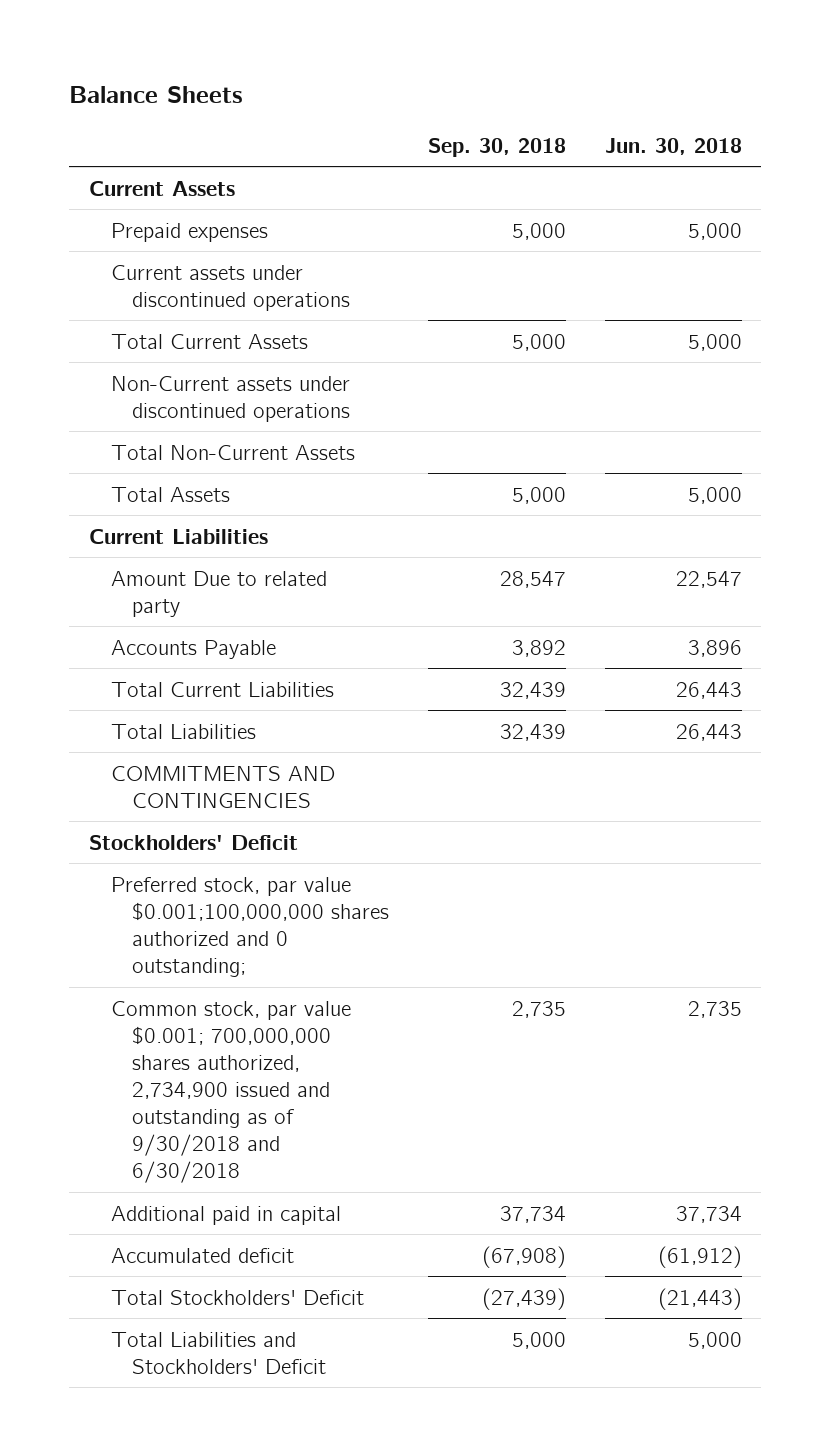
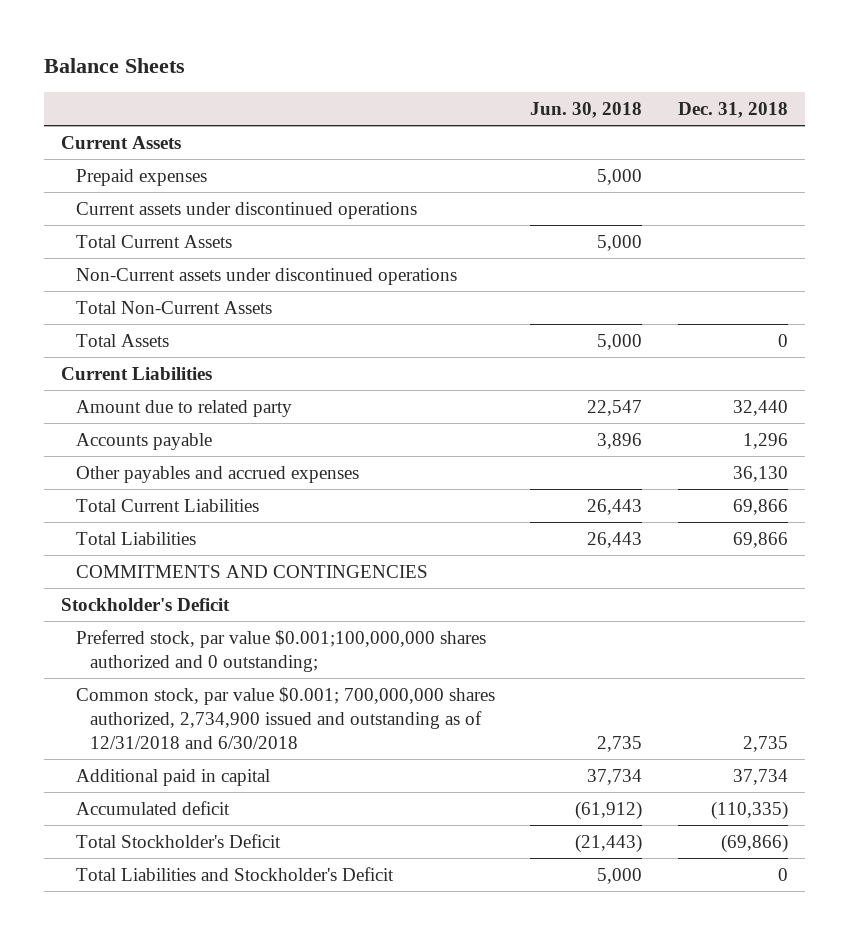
[428,137,567,157] Sep. 30, 2018 -> none
none -> [677,101,788,118] Dec. 31, 2018
[110,570,327,617] Amount Due to related party -> [75,399,292,417] Amount due to related party
[110,639,276,659] Accounts Payable -> [75,432,212,450] Accounts payable
none -> [75,465,359,483] Other payables and accrued expenses
[88,834,298,850] Stockholders' Deficit -> [61,597,231,611] Stockholder's Deficit
[110,1000,351,1183] Common stock, par value $0.001; 700,000,000 shares authorized, 2,734,900 issued and outstanding as of 9/30/2018 and 6/30/2018 -> [75,686,495,749] Common stock, par value $0.001; 700,000,000 shares authorized, 2,734,900 issued and outstanding as of 12/31/2018 and 6/30/2018
[110,1289,364,1305] Total Stockholders' Deficit -> [75,833,281,848] Total Stockholder's Deficit
[110,1331,327,1374] Total Liabilities and Stockholders' Deficit -> [75,866,394,881] Total Liabilities and Stockholder's Deficit

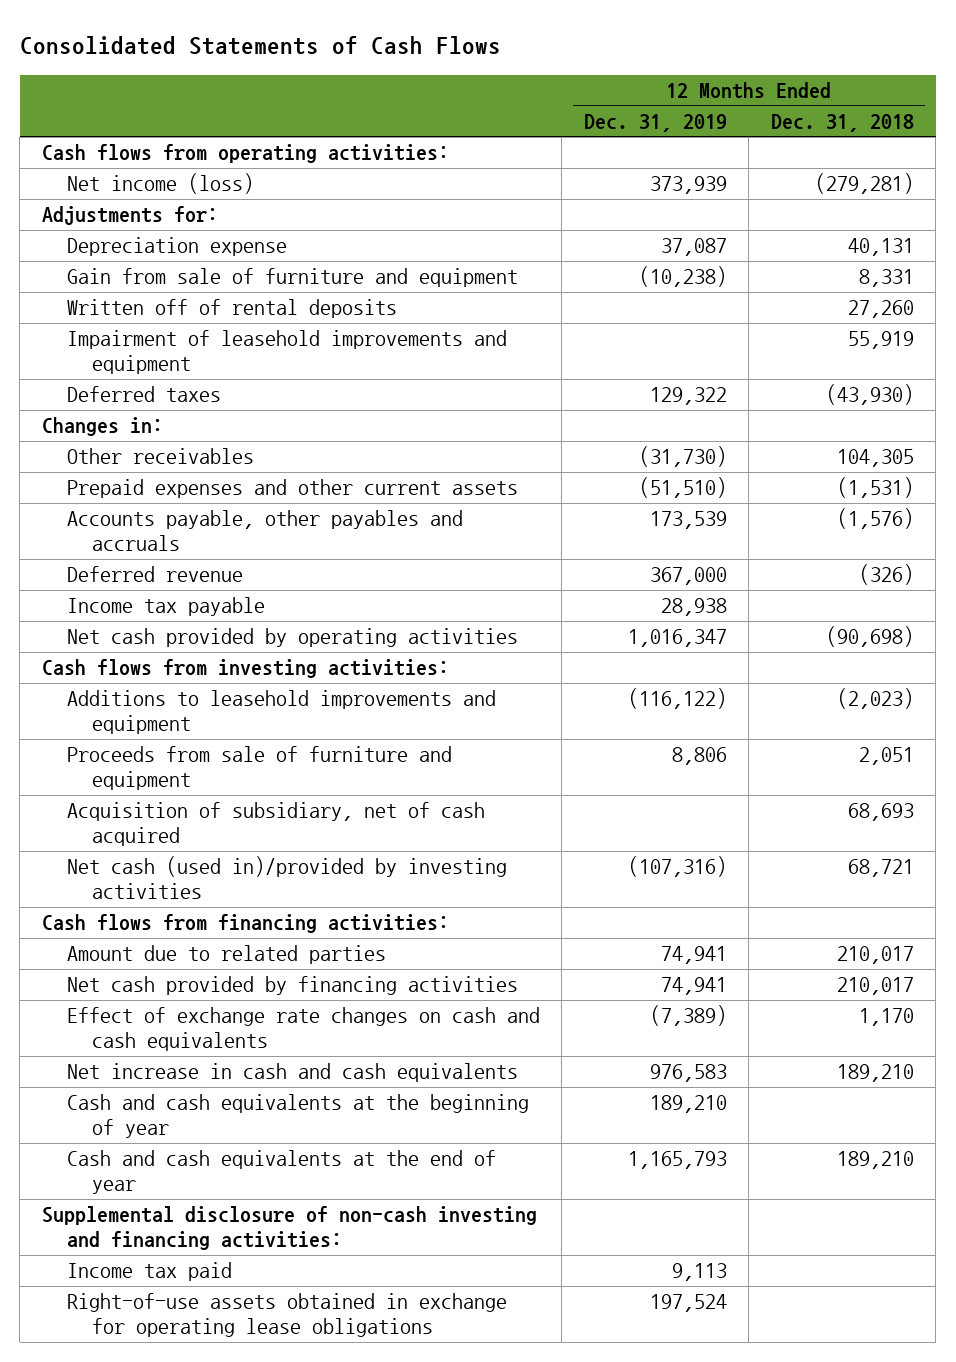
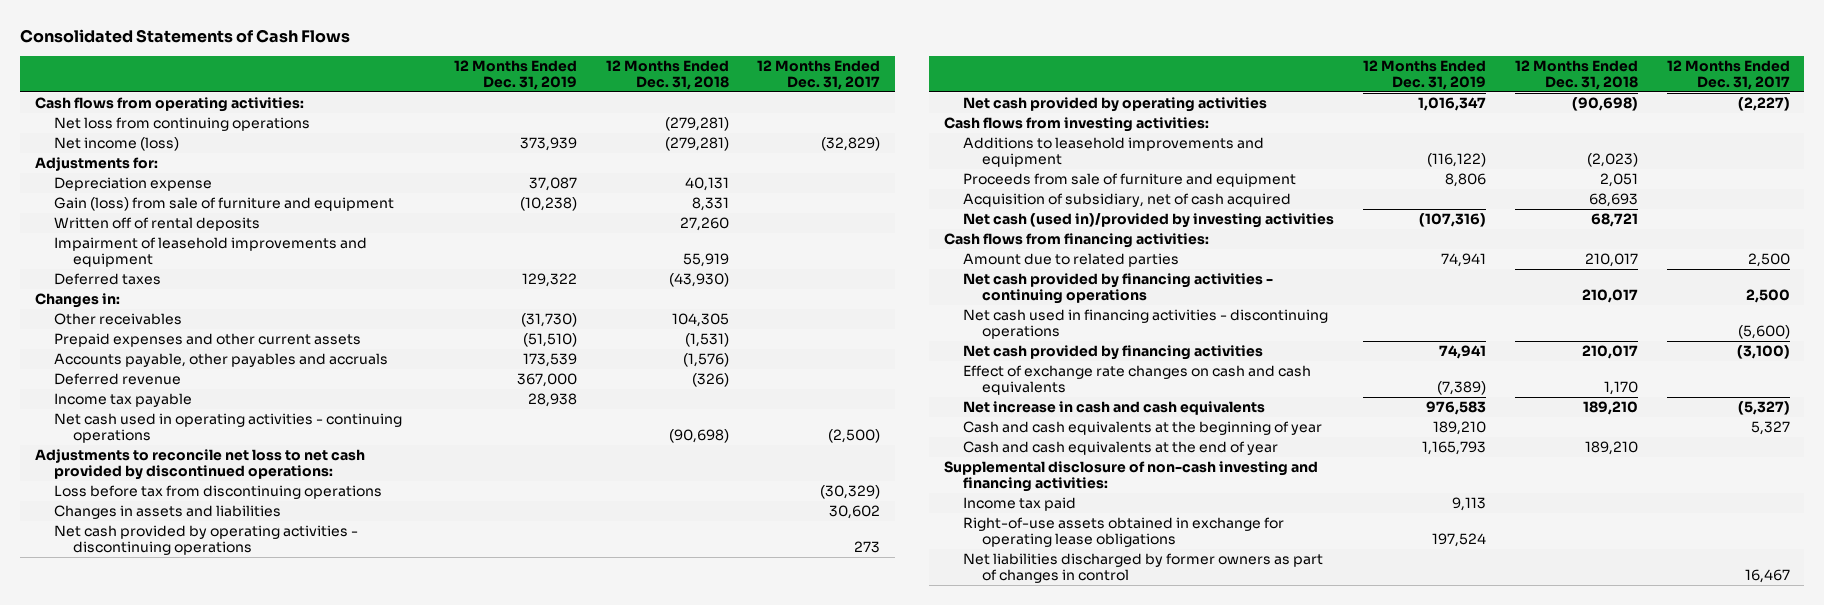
none -> [757,59,881,90] 12 Months Ended Dec. 31, 2017
none -> [53,116,310,131] Net loss from continuing operations
[66,268,518,288] Gain from sale of furniture and equipment -> [53,196,394,211] Gain (loss) from sale of furniture and equipment
none -> [53,412,402,444] Net cash used in operating activities - continuing operations
none -> [34,448,365,481] Adjustments to reconcile net loss to net cash provided by discontinued operations:
none -> [53,484,382,499] Loss before tax from discontinuing operations
none -> [53,504,281,519] Changes in assets and liabilities
none -> [53,524,358,556] Net cash provided by operating activities - discontinuing operations
none -> [962,272,1273,305] Net cash provided by financing activities - continuing operations
none -> [962,308,1328,340] Net cash used in financing activities - discontinuing operations
none -> [962,552,1323,584] Net liabilities discharged by former owners as part of changes in control

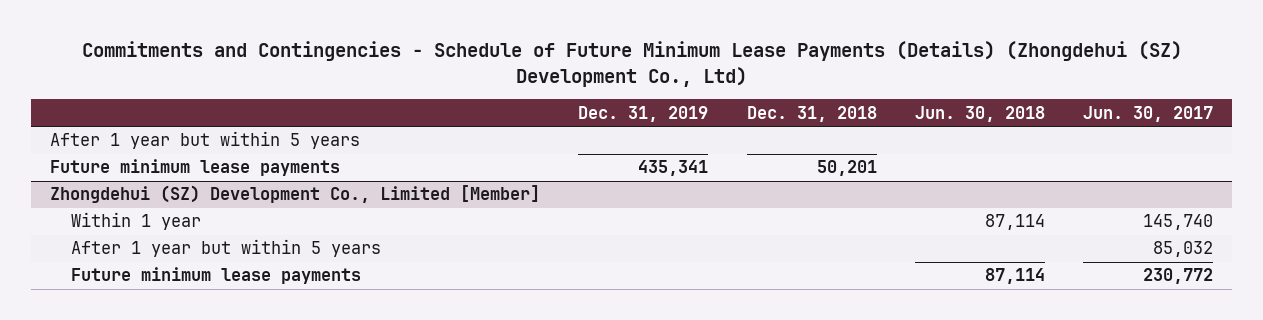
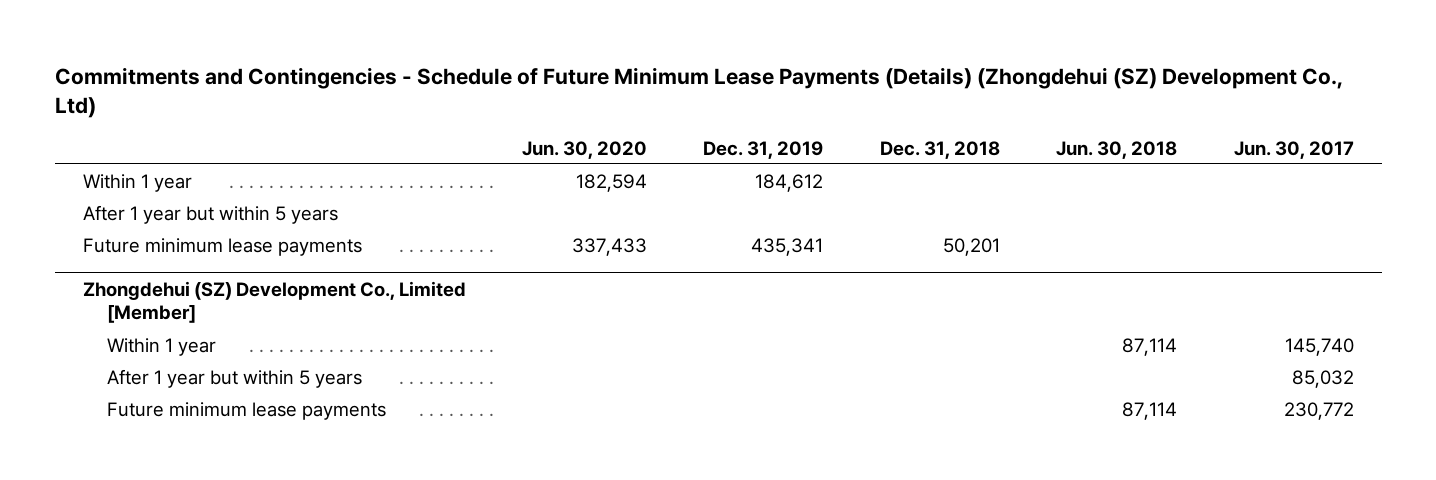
none -> [522,140,648,159] Jun. 30, 2020
none -> [82,173,192,192] Within 1 year

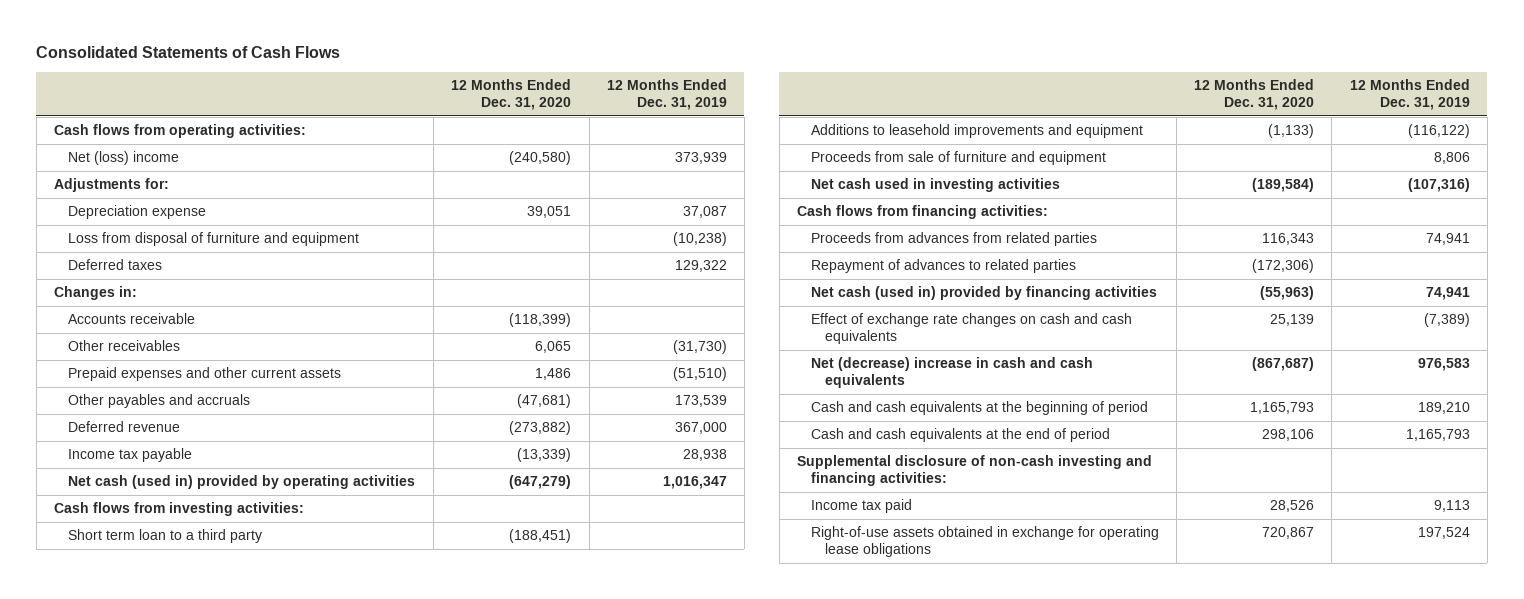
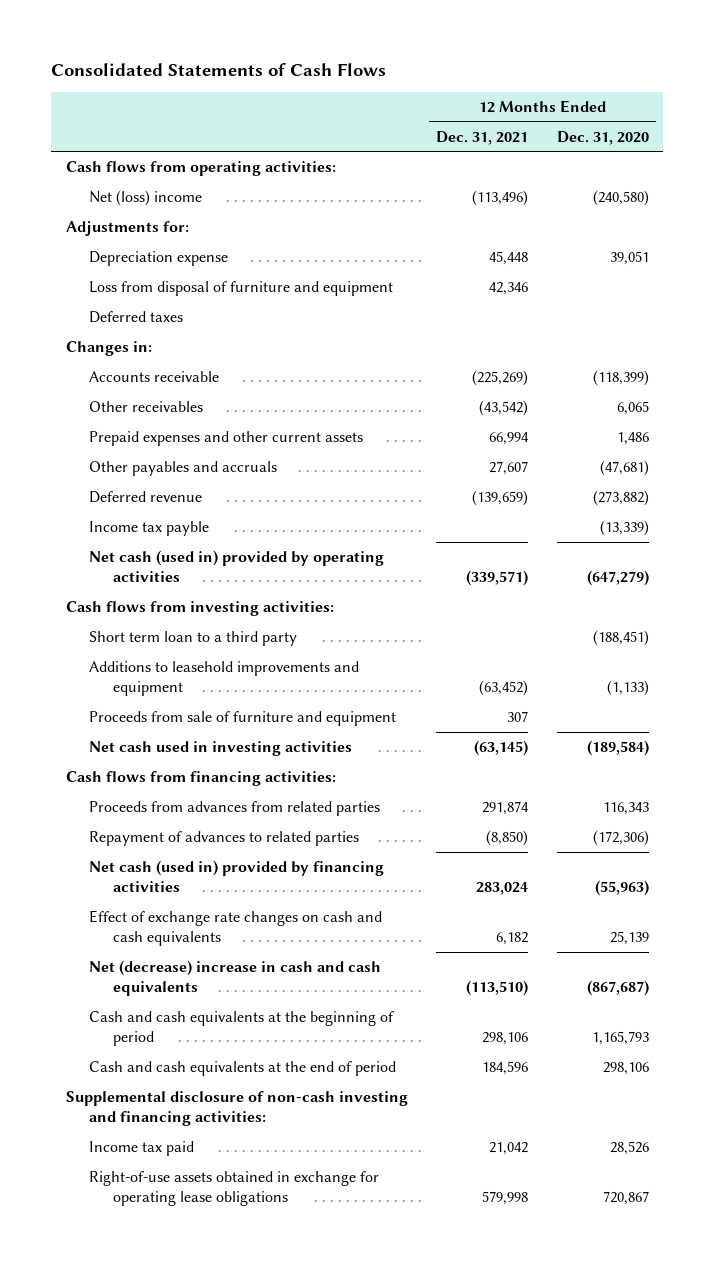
[606,78,727,111] 12 Months Ended Dec. 31, 2019 -> none
none -> [436,130,529,145] Dec. 31, 2021
[67,448,192,463] Income tax payable -> [89,521,210,537] Income tax payble

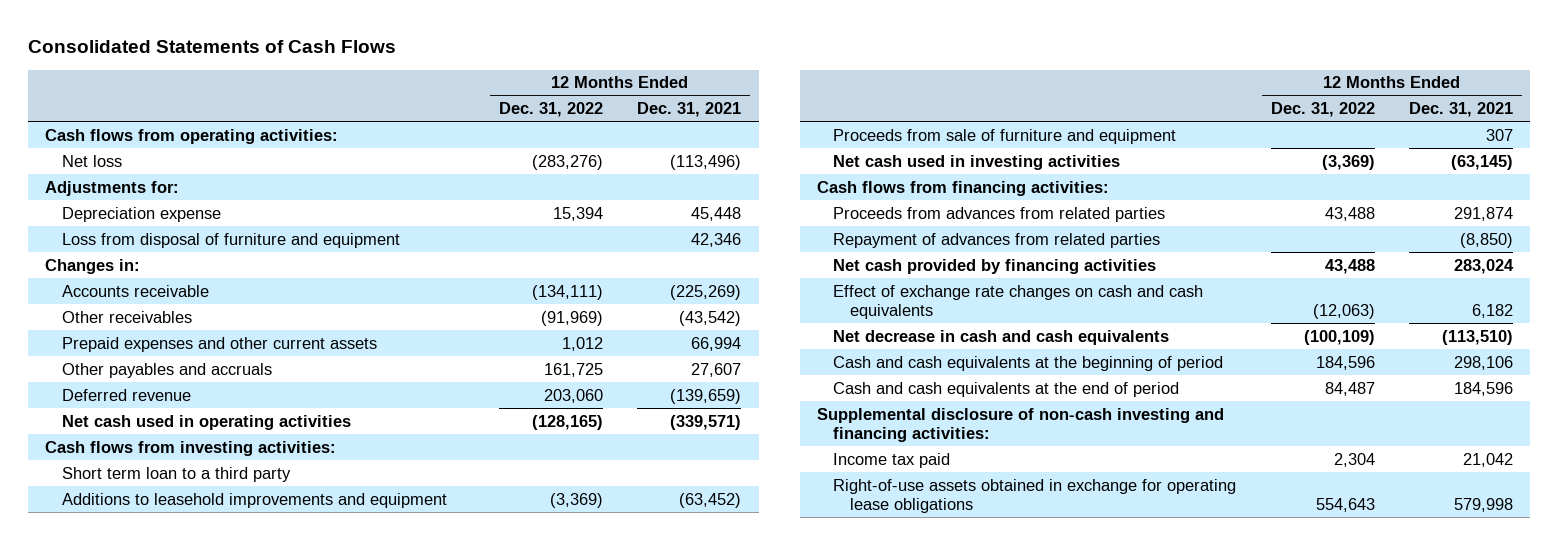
[557,130,650,145] Dec. 31, 2020 -> none
none -> [499,102,604,118] Dec. 31, 2022
[89,190,203,207] Net (loss) income -> [61,154,122,167] Net loss
[89,311,184,324] Deferred taxes -> none
[89,521,210,537] Income tax payble -> none
[89,550,385,582] Net cash (used in) provided by operating activities -> [61,414,351,430] Net cash used in operating activities
[89,831,360,847] Repayment of advances to related parties -> [833,232,1161,248] Repayment of advances from related parties
[89,860,385,892] Net cash (used in) provided by financing activities -> [833,258,1157,274] Net cash provided by financing activities
[89,960,382,996] Net (decrease) increase in cash and cash equivalents -> [833,329,1170,345] Net decrease in cash and cash equivalents

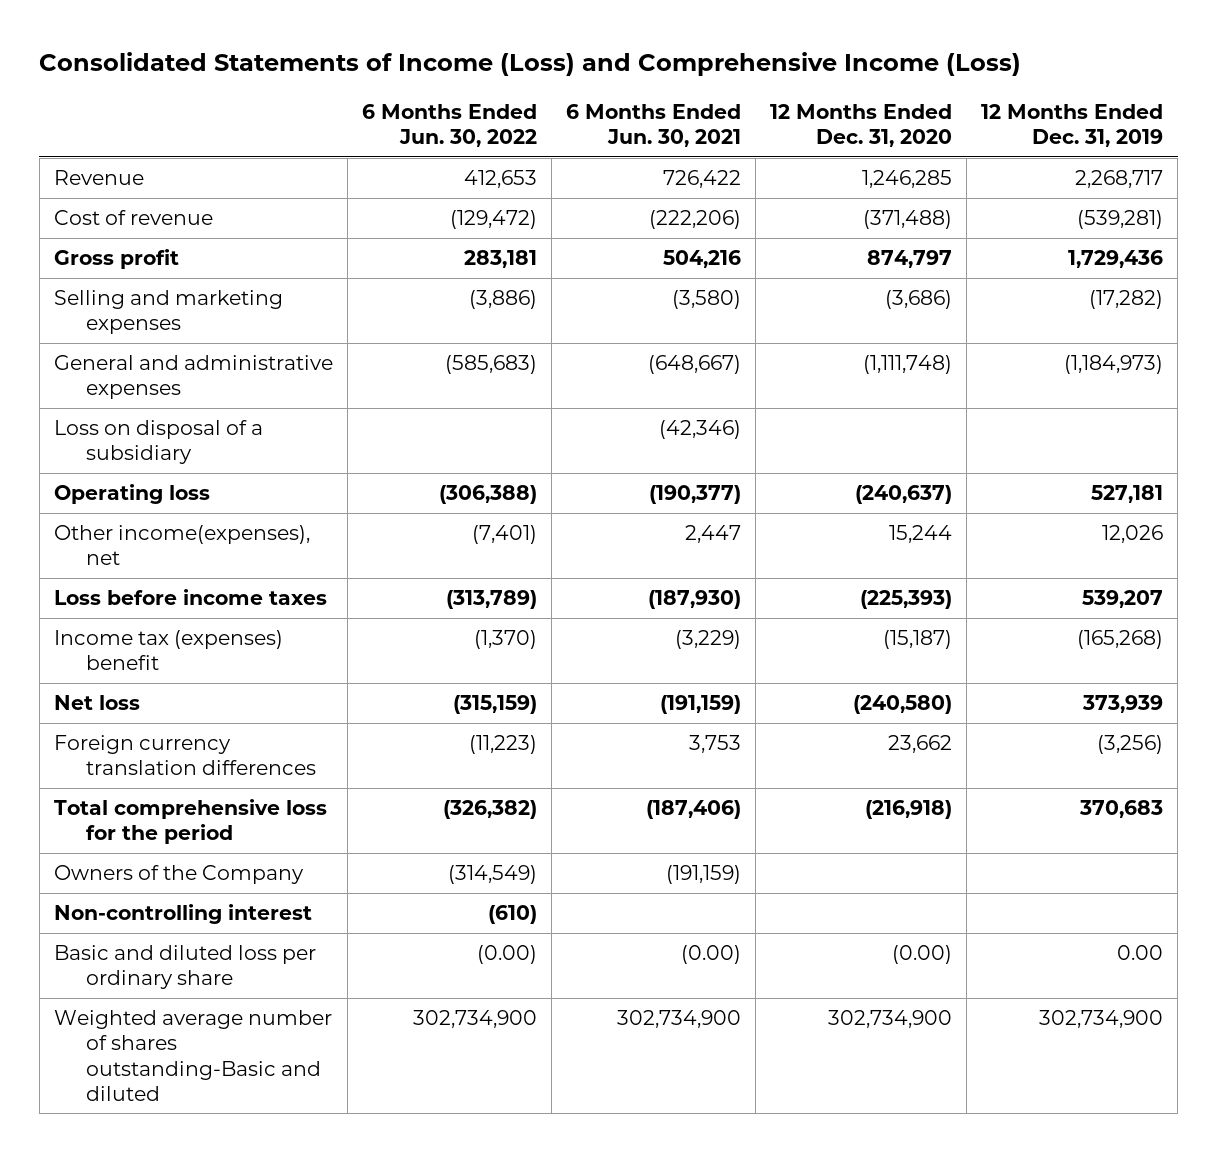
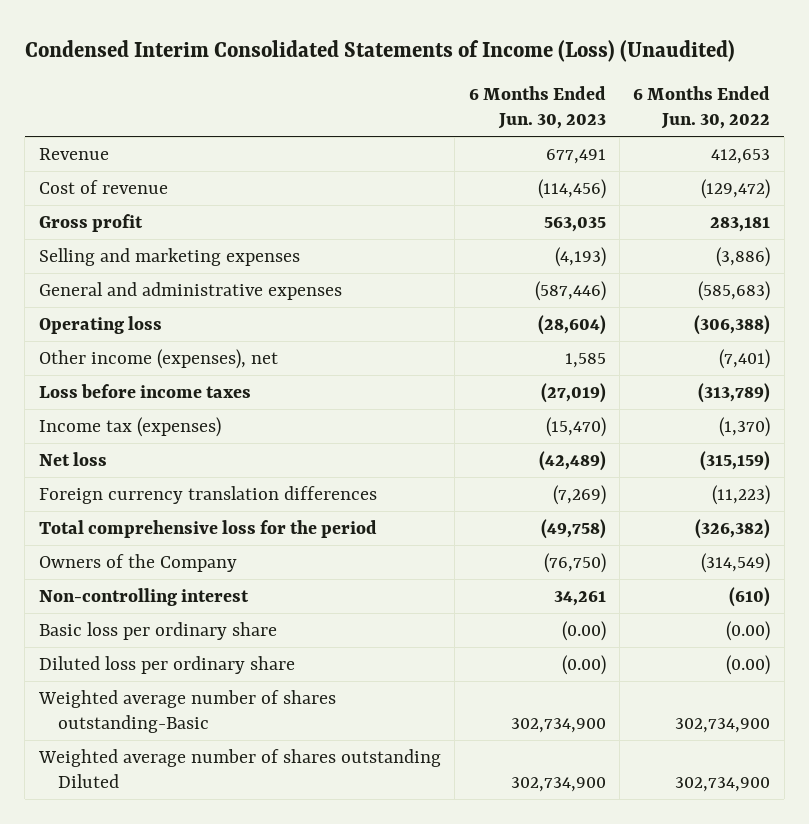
[39,52,1022,77] Consolidated Statements of Income (Loss) and Comprehensive Income (Loss) -> [24,39,735,62] Condensed Interim Consolidated Statements of Income (Loss) (Unaudited)
[566,104,742,148] 6 Months Ended Jun. 30, 2021 -> none
[770,104,953,148] 12 Months Ended Dec. 31, 2020 -> none
[981,104,1164,148] 12 Months Ended Dec. 31, 2019 -> none
none -> [468,85,606,130] 6 Months Ended Jun. 30, 2023
[53,420,263,465] Loss on disposal of a subsidiary -> none
[53,525,310,566] Other income(expenses), net -> [38,348,278,369] Other income (expenses), net
[53,630,283,671] Income tax (expenses) benefit -> [38,416,221,437] Income tax (expenses)
[53,945,316,990] Basic and diluted loss per ordinary share -> [38,621,277,640] Basic loss per ordinary share
none -> [38,655,295,674] Diluted loss per ordinary share
[53,1010,332,1101] Weighted average number of shares outstanding-Basic and diluted -> [37,689,336,734] Weighted average number of shares outstanding-Basic
none -> [37,748,441,789] Weighted average number of shares outstanding Diluted

